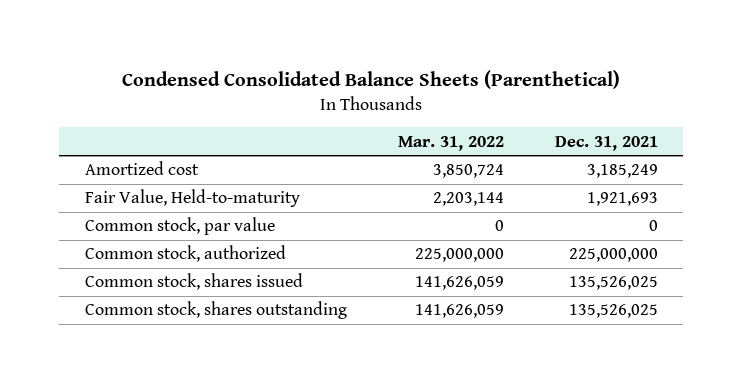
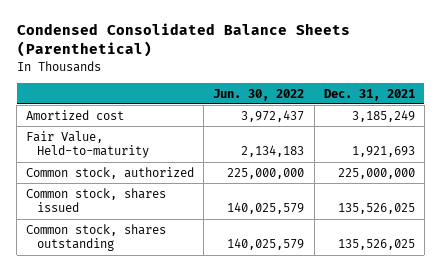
[397,135,504,151] Mar. 31, 2022 -> none
none -> [213,88,305,101] Jun. 30, 2022
[84,217,275,236] Common stock, par value -> none

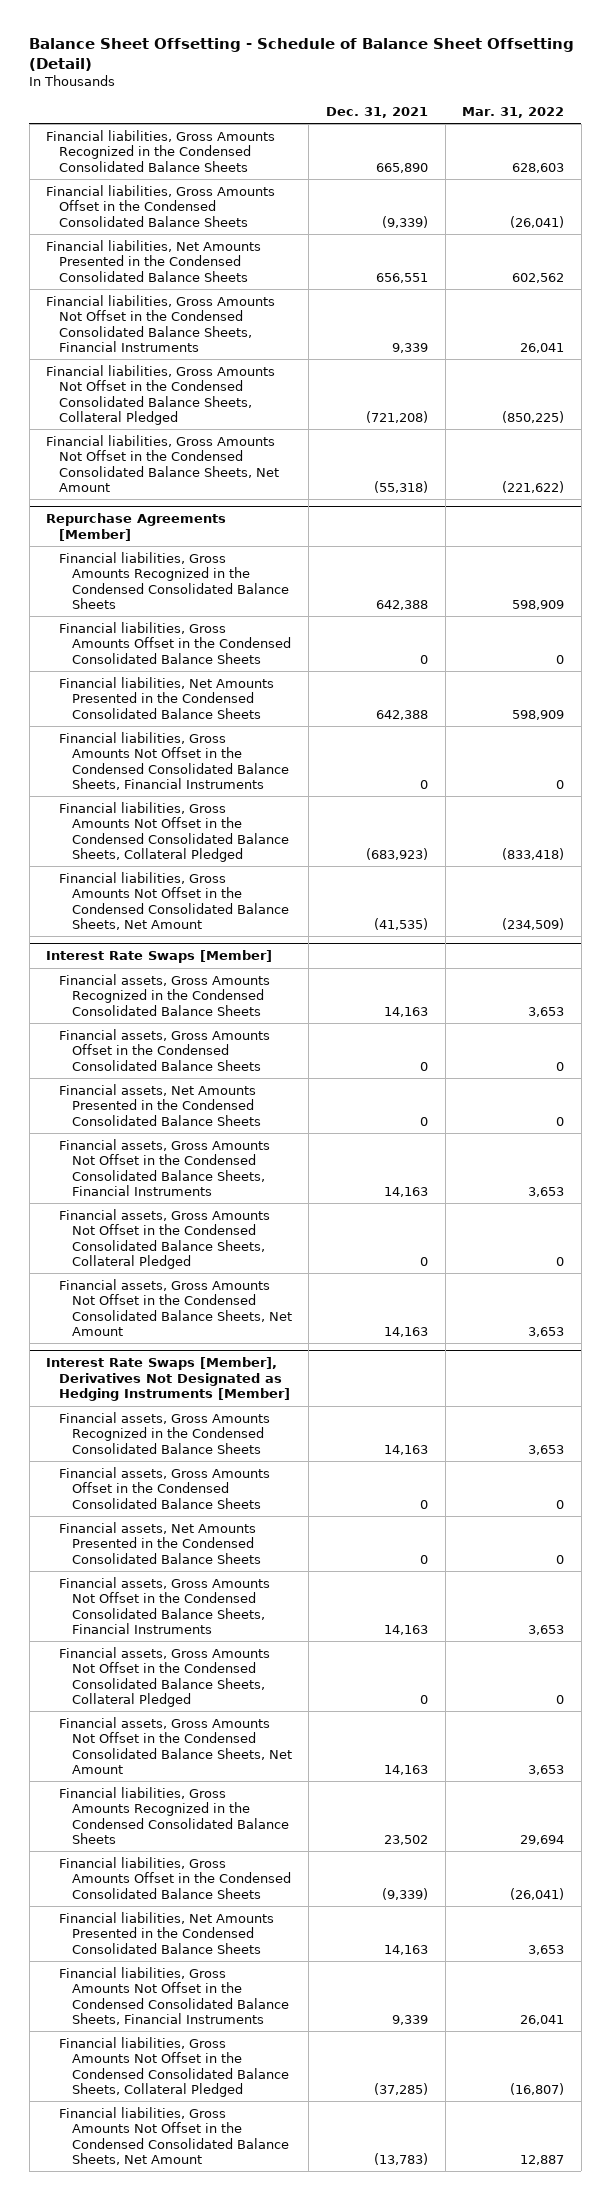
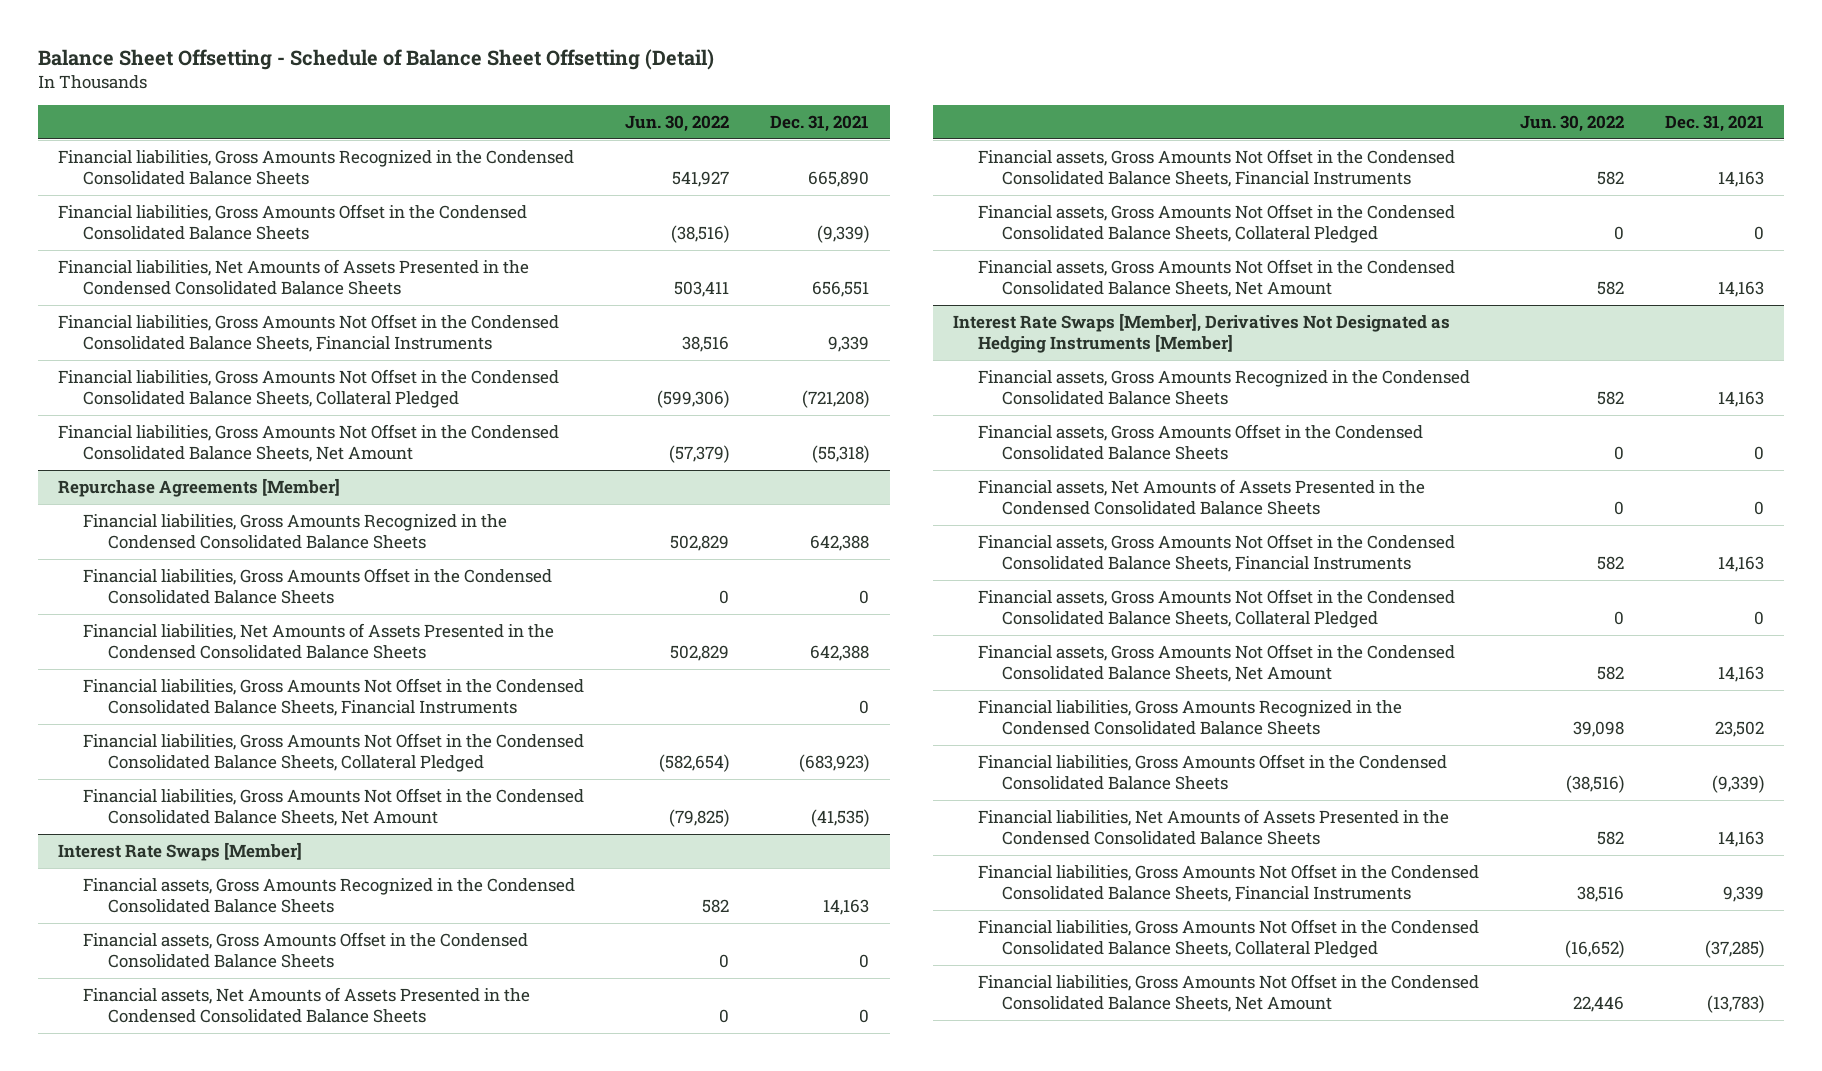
[462,106,565,118] Mar. 31, 2022 -> none
none -> [625,115,730,133] Jun. 30, 2022
[46,239,262,282] Financial liabilities, Net Amounts Presented in the Condensed Consolidated Balance Sheets -> [58,259,530,296] Financial liabilities, Net Amounts of Assets Presented in the Condensed Consolidated Balance Sheets
[59,676,275,719] Financial liabilities, Net Amounts Presented in the Condensed Consolidated Balance Sheets -> [83,623,555,660] Financial liabilities, Net Amounts of Assets Presented in the Condensed Consolidated Balance Sheets
[59,1083,261,1126] Financial assets, Net Amounts Presented in the Condensed Consolidated Balance Sheets -> [83,987,531,1024] Financial assets, Net Amounts of Assets Presented in the Condensed Consolidated Balance Sheets
[59,1521,261,1564] Financial assets, Net Amounts Presented in the Condensed Consolidated Balance Sheets -> [977,479,1425,516] Financial assets, Net Amounts of Assets Presented in the Condensed Consolidated Balance Sheets
[59,1911,275,1954] Financial liabilities, Net Amounts Presented in the Condensed Consolidated Balance Sheets -> [977,809,1449,846] Financial liabilities, Net Amounts of Assets Presented in the Condensed Consolidated Balance Sheets

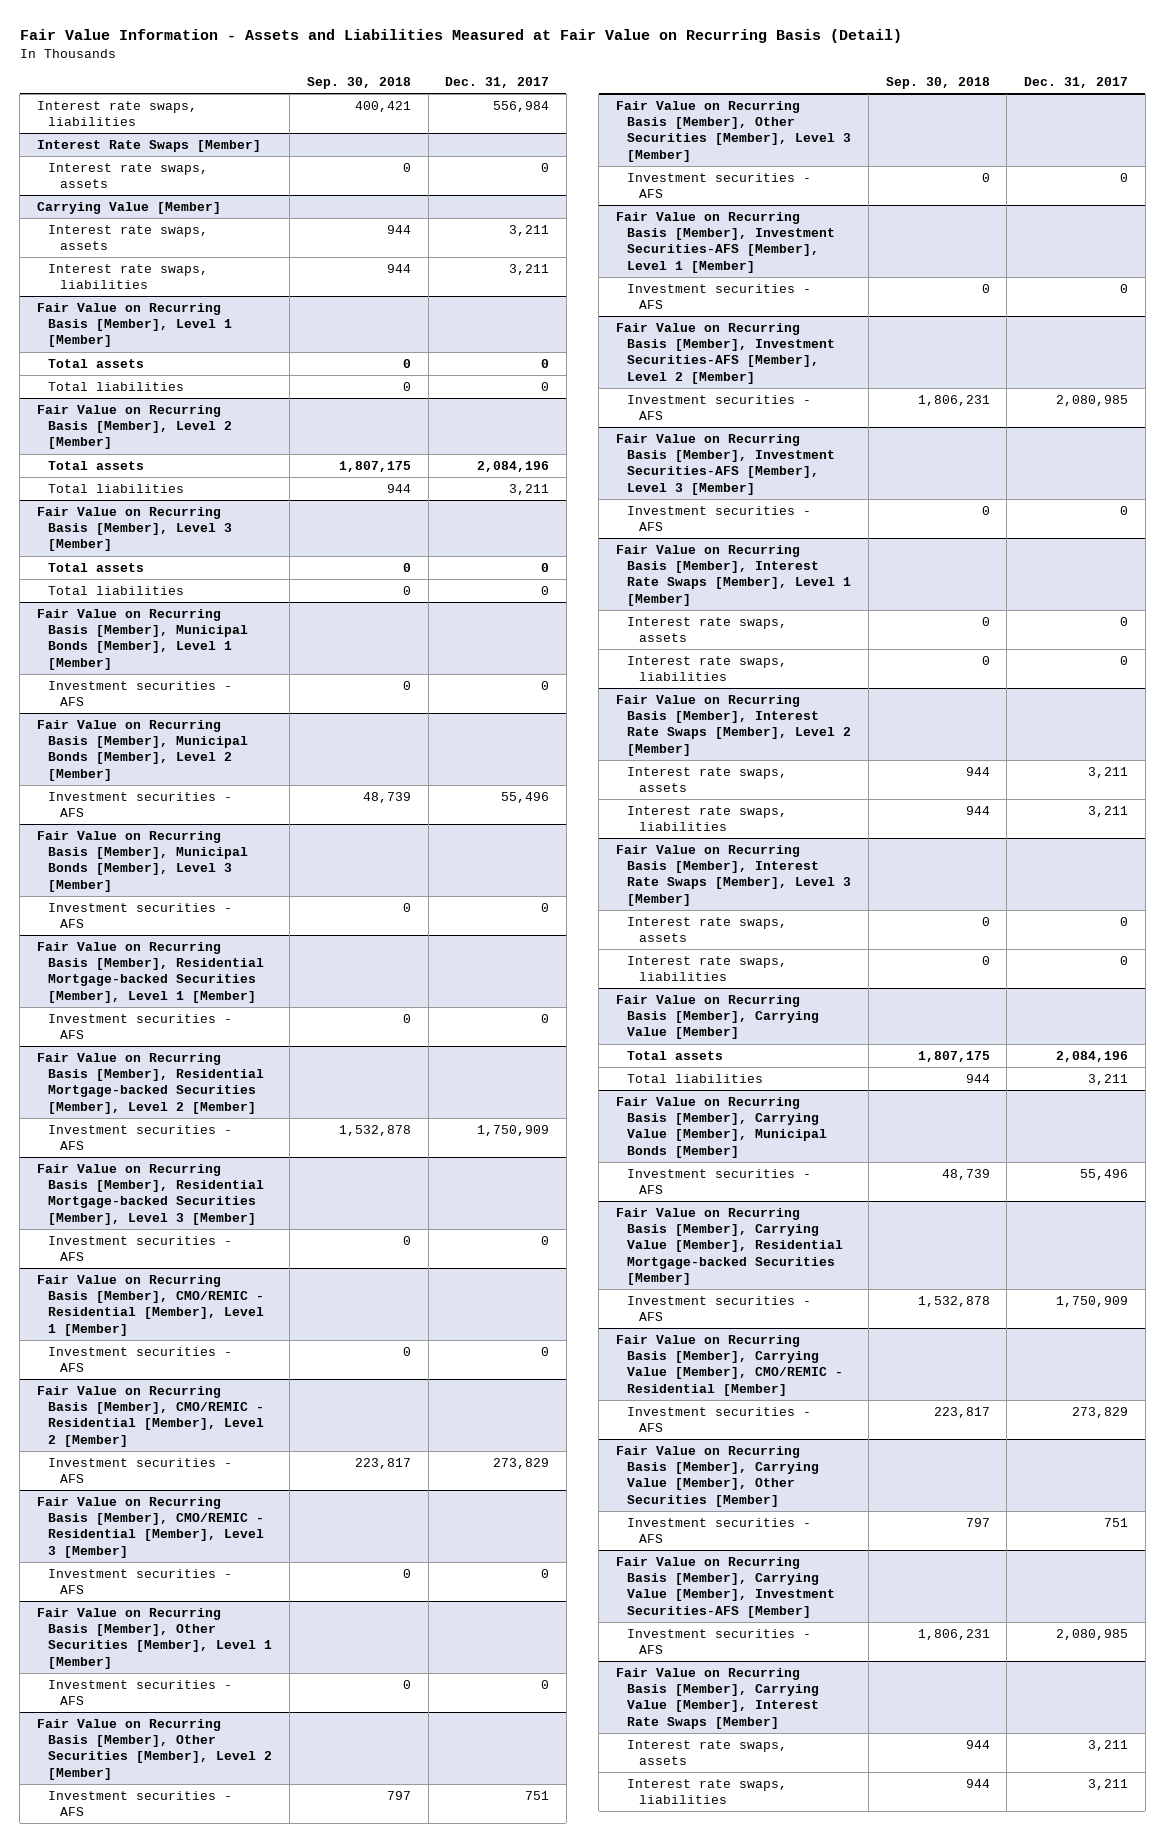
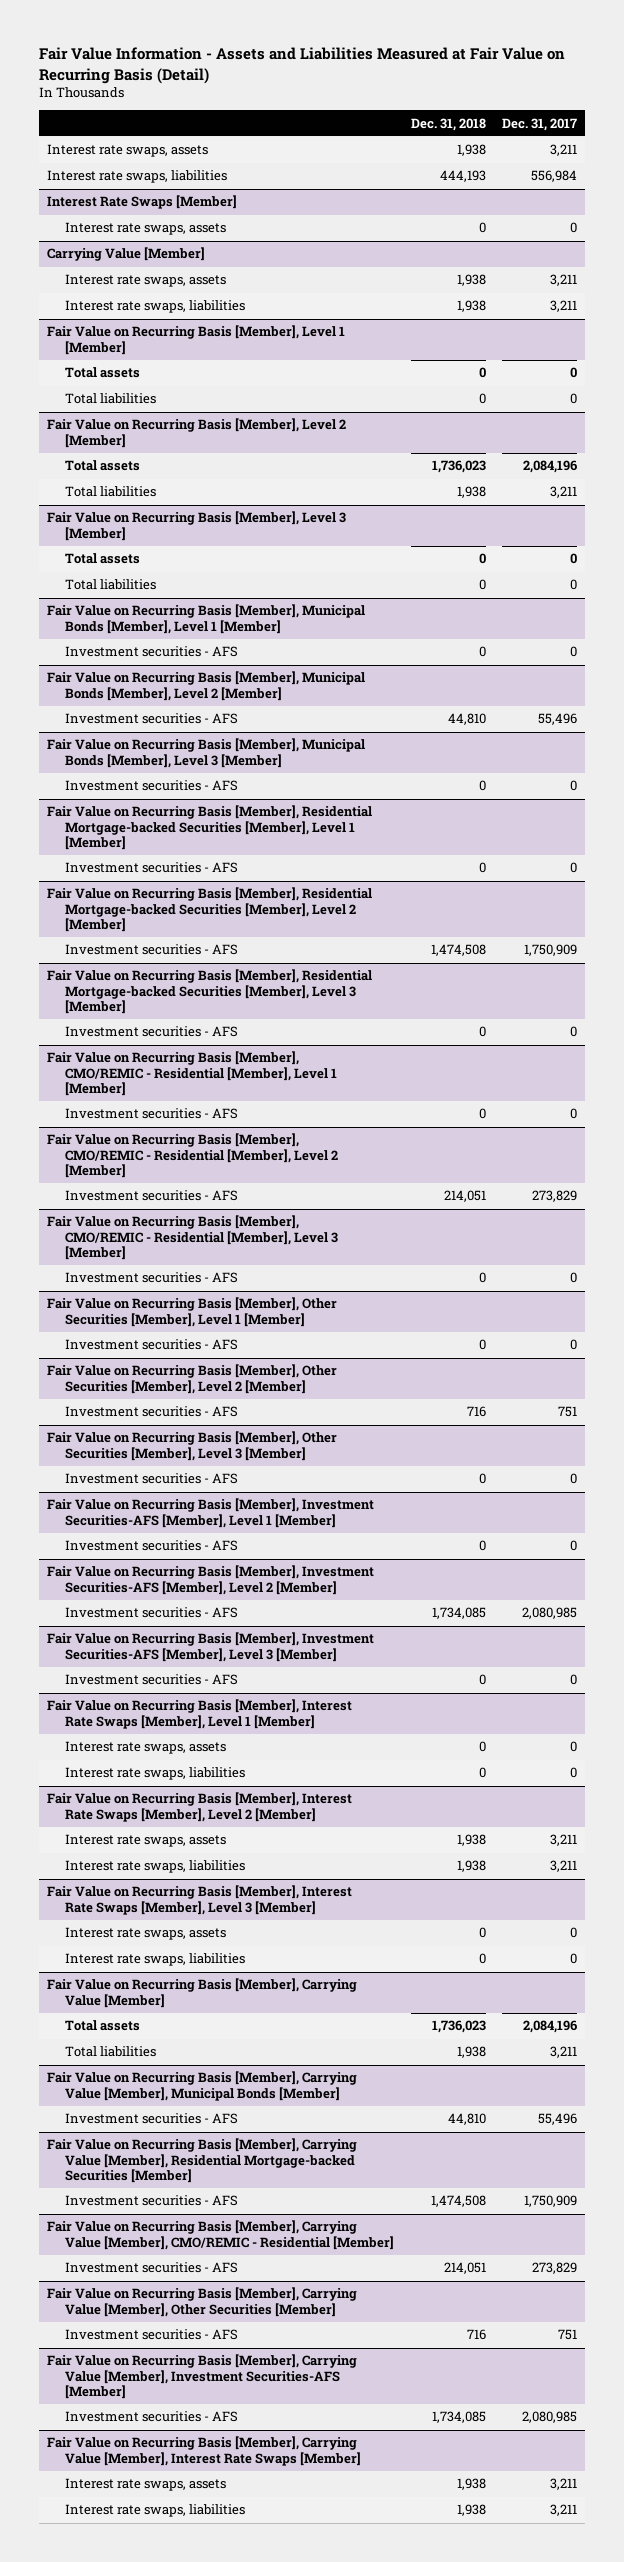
[306,77,411,90] Sep. 30, 2018 -> none
none -> [410,117,486,131] Dec. 31, 2018
none -> [47,144,209,158] Interest rate swaps, assets

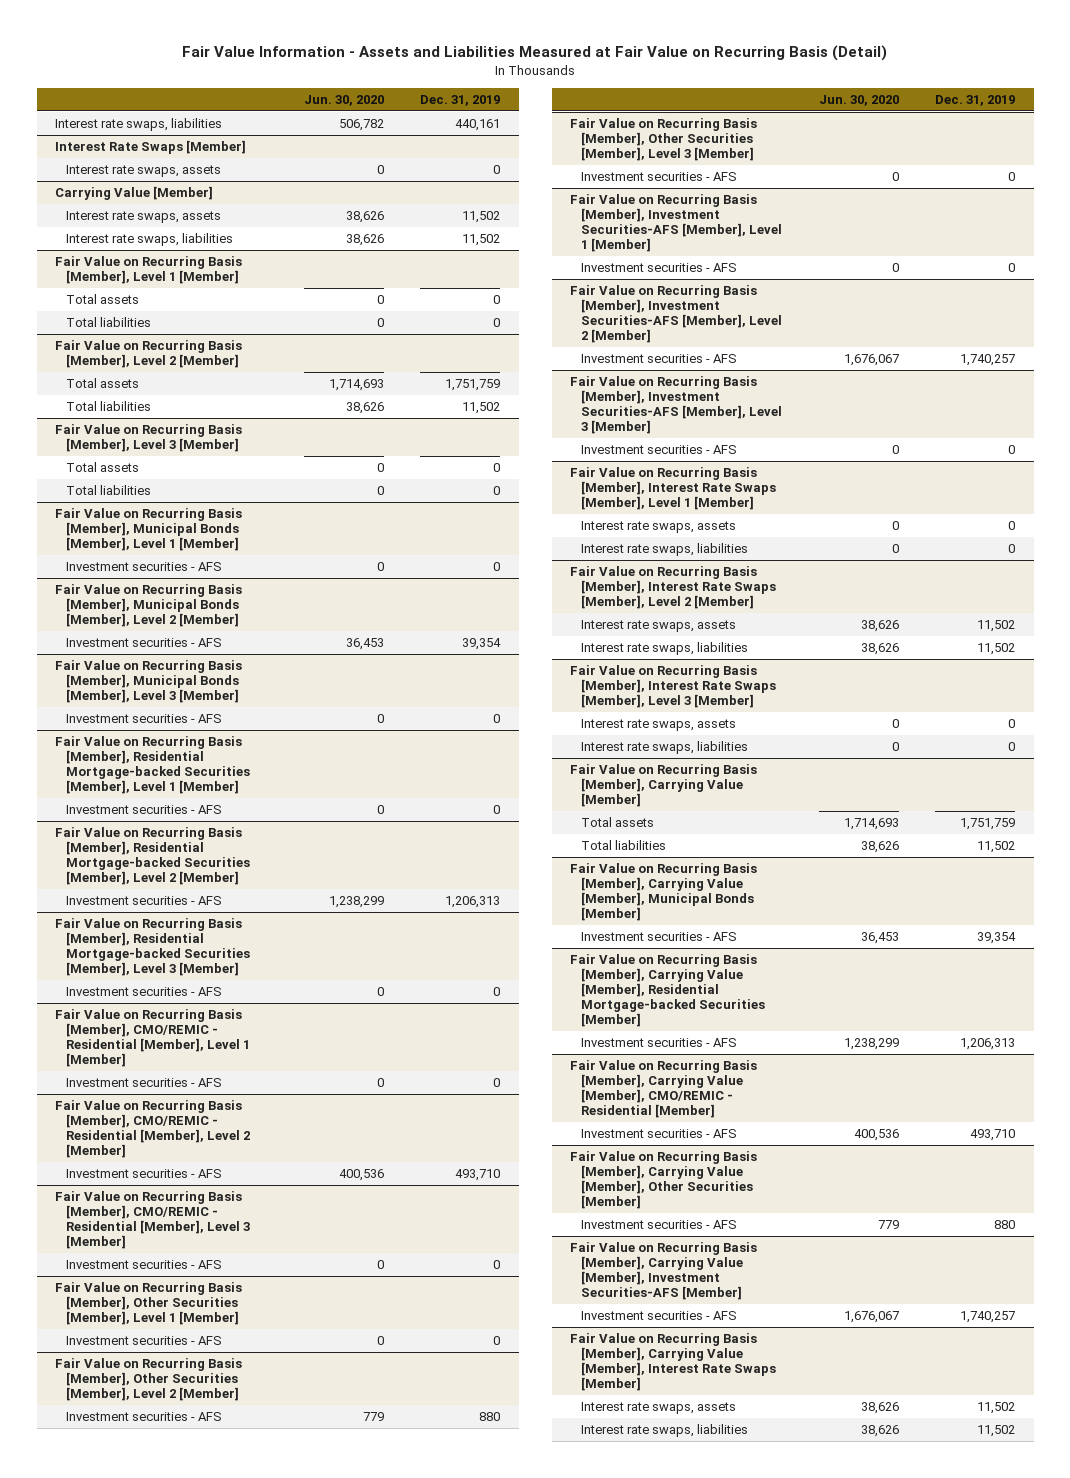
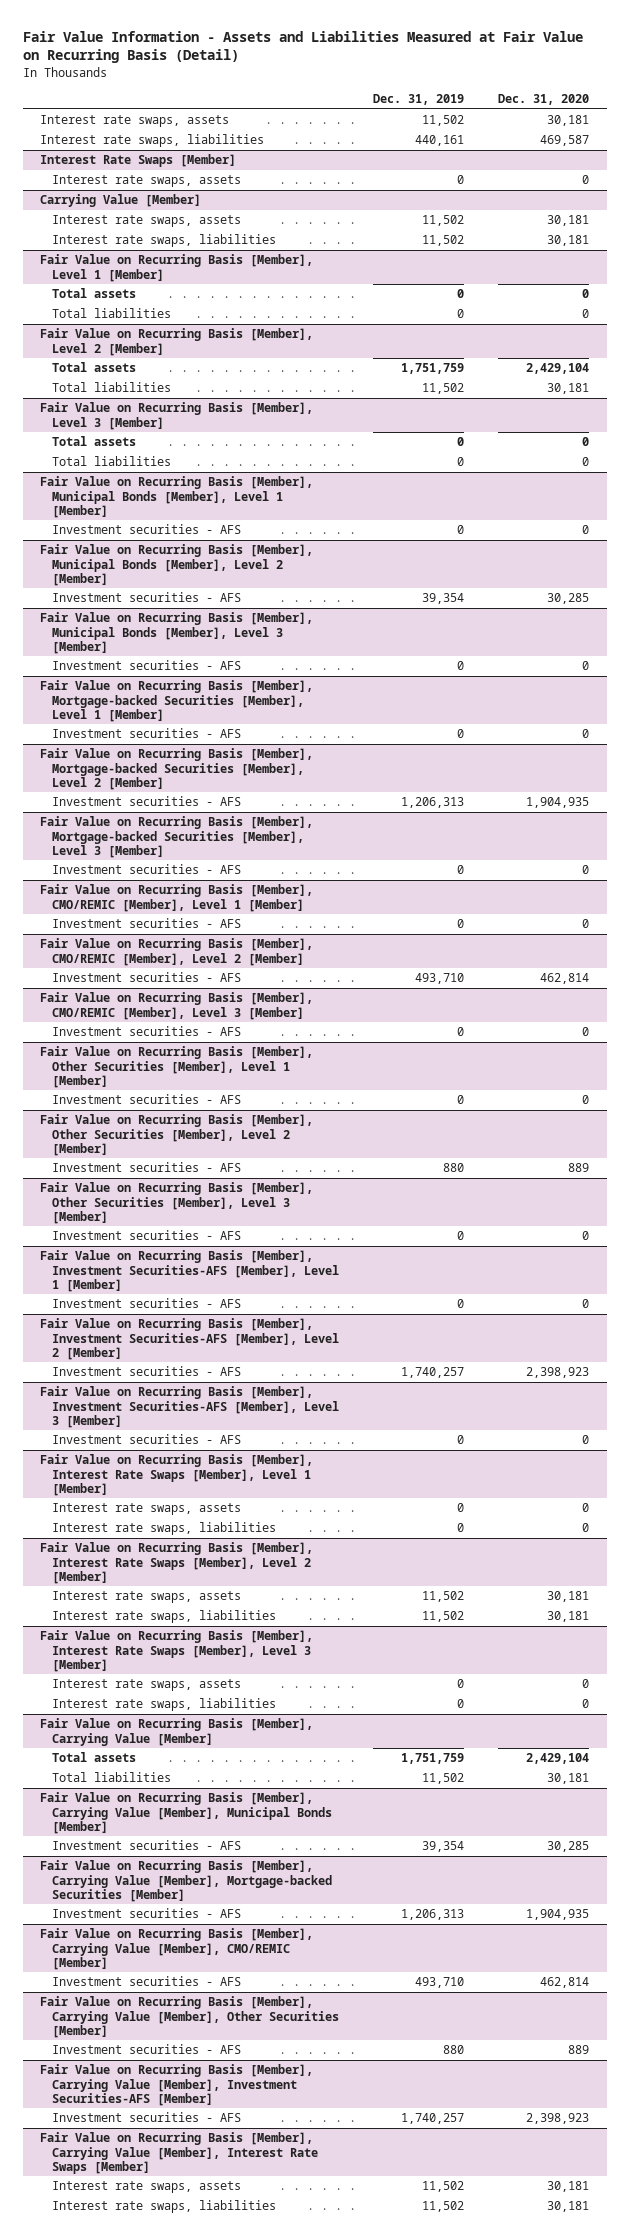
[303,94,384,106] Jun. 30, 2020 -> none
none -> [498,93,590,105] Dec. 31, 2020
none -> [39,115,229,128] Interest rate swaps, assets
[54,736,251,795] Fair Value on Recurring Basis [Member], Residential Mortgage-backed Securities [Member], Level 1 [Member] -> [39,680,313,722] Fair Value on Recurring Basis [Member], Mortgage-backed Securities [Member], Level 1 [Member]
[54,827,251,886] Fair Value on Recurring Basis [Member], Residential Mortgage-backed Securities [Member], Level 2 [Member] -> [39,748,313,790] Fair Value on Recurring Basis [Member], Mortgage-backed Securities [Member], Level 2 [Member]
[54,918,251,977] Fair Value on Recurring Basis [Member], Residential Mortgage-backed Securities [Member], Level 3 [Member] -> [39,816,313,858] Fair Value on Recurring Basis [Member], Mortgage-backed Securities [Member], Level 3 [Member]
[54,1009,251,1068] Fair Value on Recurring Basis [Member], CMO/REMIC - Residential [Member], Level 1 [Member] -> [39,884,313,912] Fair Value on Recurring Basis [Member], CMO/REMIC [Member], Level 1 [Member]
[54,1100,251,1159] Fair Value on Recurring Basis [Member], CMO/REMIC - Residential [Member], Level 2 [Member] -> [39,938,313,966] Fair Value on Recurring Basis [Member], CMO/REMIC [Member], Level 2 [Member]
[54,1191,251,1250] Fair Value on Recurring Basis [Member], CMO/REMIC - Residential [Member], Level 3 [Member] -> [39,992,313,1020] Fair Value on Recurring Basis [Member], CMO/REMIC [Member], Level 3 [Member]
[569,954,766,1028] Fair Value on Recurring Basis [Member], Carrying Value [Member], Residential Mortgage-backed Securities [Member] -> [39,1860,333,1902] Fair Value on Recurring Basis [Member], Carrying Value [Member], Mortgage-backed Securities [Member]
[569,1060,757,1119] Fair Value on Recurring Basis [Member], Carrying Value [Member], CMO/REMIC - Residential [Member] -> [39,1928,313,1970] Fair Value on Recurring Basis [Member], Carrying Value [Member], CMO/REMIC [Member]

